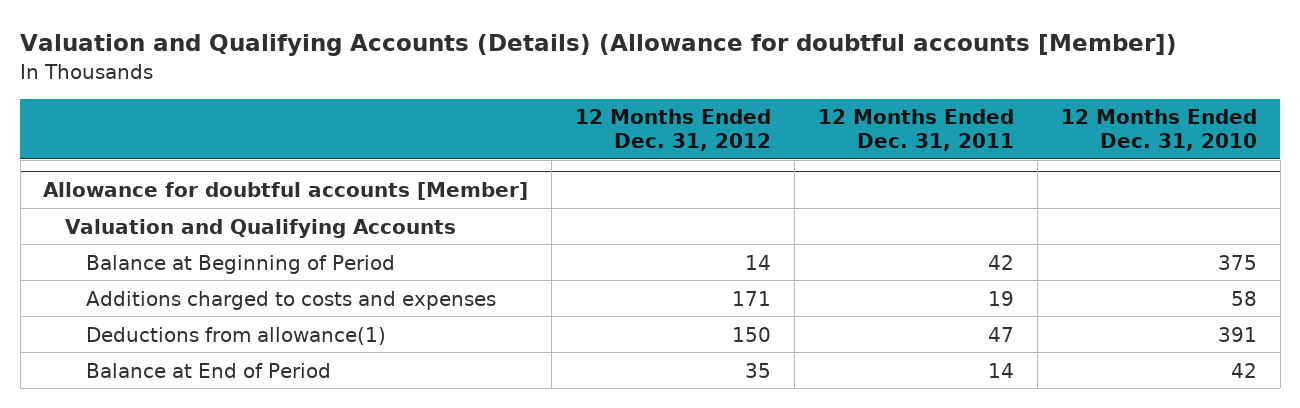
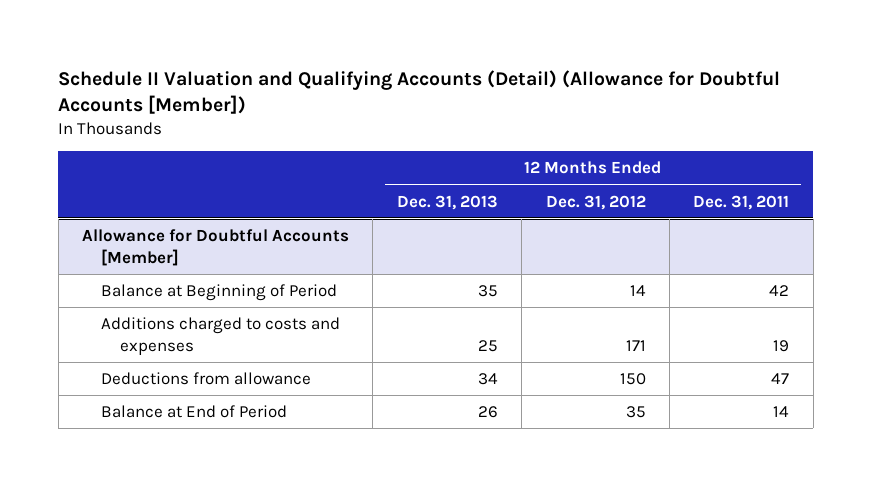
[20,34,1178,57] Valuation and Qualifying Accounts (Details) (Allowance for doubtful accounts [Member]) -> [58,69,781,115] Schedule II Valuation and Qualifying Accounts (Detail) (Allowance for Doubtful Accounts [Member])
[1060,109,1257,151] 12 Months Ended Dec. 31, 2010 -> none
none -> [396,194,498,210] Dec. 31, 2013
[64,218,456,238] Valuation and Qualifying Accounts -> none
[43,182,529,201] Allowance for doubtful accounts [Member] -> [82,229,350,266] Allowance for Doubtful Accounts [Member]
[85,326,386,345] Deductions from allowance(1) -> [101,372,312,386] Deductions from allowance

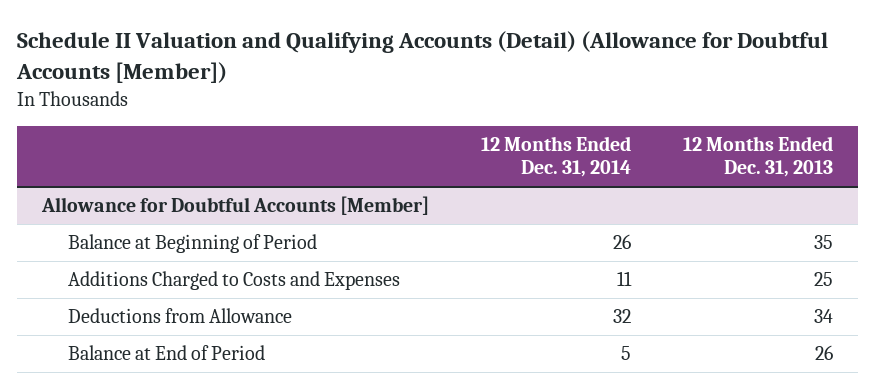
[545,194,646,210] Dec. 31, 2012 -> none
[693,194,790,210] Dec. 31, 2011 -> none
none -> [480,136,631,178] 12 Months Ended Dec. 31, 2014
[101,317,341,355] Additions charged to costs and expenses -> [67,271,400,291] Additions Charged to Costs and Expenses
[101,372,312,386] Deductions from allowance -> [67,308,292,324] Deductions from Allowance

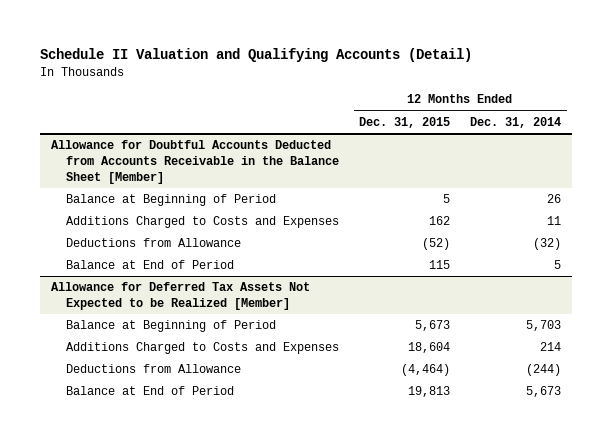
[15,30,828,83] Schedule II Valuation and Qualifying Accounts (Detail) (Allowance for Doubtful Accounts [Member]) -> [40,48,473,63] Schedule II Valuation and Qualifying Accounts (Detail)
[682,136,833,178] 12 Months Ended Dec. 31, 2013 -> none
none -> [359,116,451,128] Dec. 31, 2015
[41,196,430,216] Allowance for Doubtful Accounts [Member] -> none
none -> [50,140,340,184] Allowance for Doubtful Accounts Deducted from Accounts Receivable in the Balance Sheet [Member]
[612,309,631,324] 32 -> [533,238,562,251] (32)
none -> [50,282,310,311] Allowance for Deferred Tax Assets Not Expected to be Realized [Member]
none -> [66,320,277,333] Balance at Beginning of Period
none -> [66,342,340,355] Additions Charged to Costs and Expenses
none -> [66,364,242,374] Deductions from Allowance
none -> [66,386,235,396] Balance at End of Period

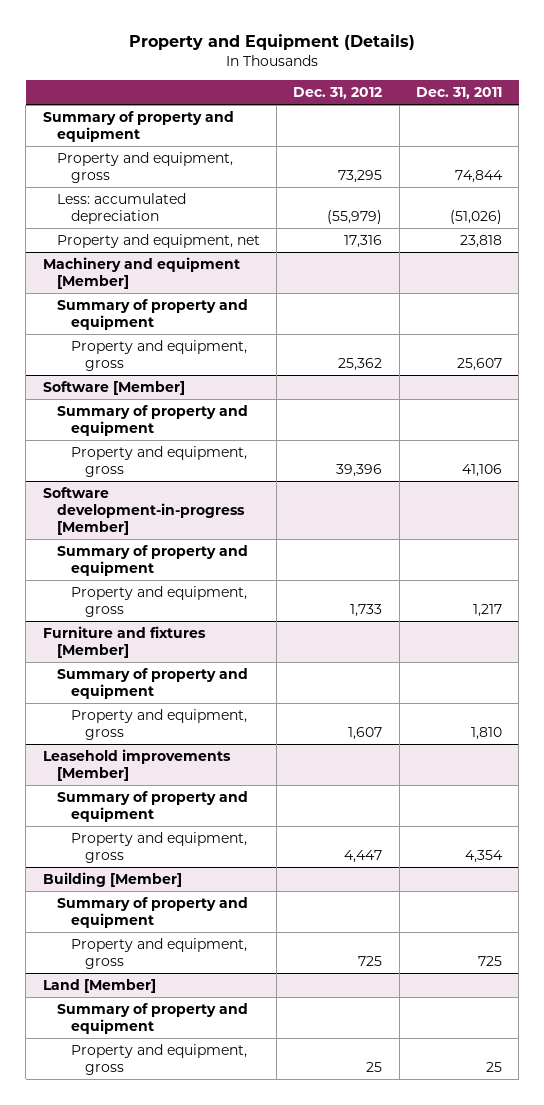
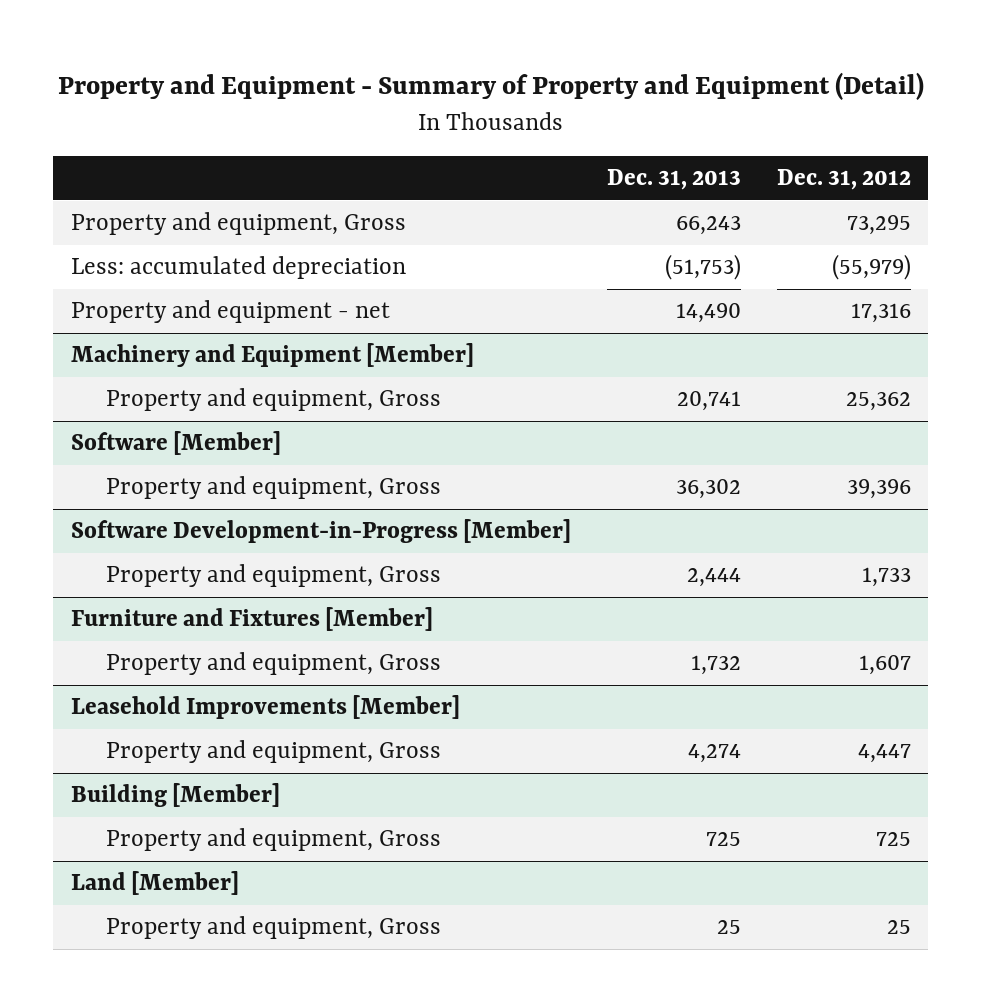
[129,34,416,51] Property and Equipment (Details) -> [57,72,924,101] Property and Equipment - Summary of Property and Equipment (Detail)
[415,87,502,100] Dec. 31, 2011 -> none
none -> [606,169,741,191] Dec. 31, 2013
[42,110,234,143] Summary of property and equipment -> none
[56,151,233,184] Property and equipment, gross -> [71,212,407,236] Property and equipment, Gross
[56,298,248,331] Summary of property and equipment -> none
[56,233,260,248] Property and equipment, net -> [71,300,391,324] Property and equipment - net
[42,256,240,290] Machinery and equipment [Member] -> [71,343,475,368] Machinery and Equipment [Member]
[70,339,247,372] Property and equipment, gross -> [105,388,441,412] Property and equipment, Gross
[56,404,248,437] Summary of property and equipment -> none
[56,544,248,577] Summary of property and equipment -> none
[56,667,248,700] Summary of property and equipment -> none
[56,790,248,823] Summary of property and equipment -> none
[70,445,247,478] Property and equipment, gross -> [105,476,441,500] Property and equipment, Gross
[42,486,245,536] Software development-in-progress [Member] -> [71,519,572,544] Software Development-in-Progress [Member]
[70,585,247,618] Property and equipment, gross -> [105,564,441,588] Property and equipment, Gross
[42,625,206,659] Furniture and fixtures [Member] -> [71,607,434,632] Furniture and Fixtures [Member]
[70,708,247,741] Property and equipment, gross -> [105,652,441,676] Property and equipment, Gross
[42,748,231,782] Leasehold improvements [Member] -> [71,695,461,720] Leasehold Improvements [Member]
[70,831,247,864] Property and equipment, gross -> [105,740,441,764] Property and equipment, Gross
[56,896,248,929] Summary of property and equipment -> none
[70,937,247,970] Property and equipment, gross -> [105,828,441,852] Property and equipment, Gross
[56,1002,248,1035] Summary of property and equipment -> none
[70,1043,247,1076] Property and equipment, gross -> [105,916,441,940] Property and equipment, Gross

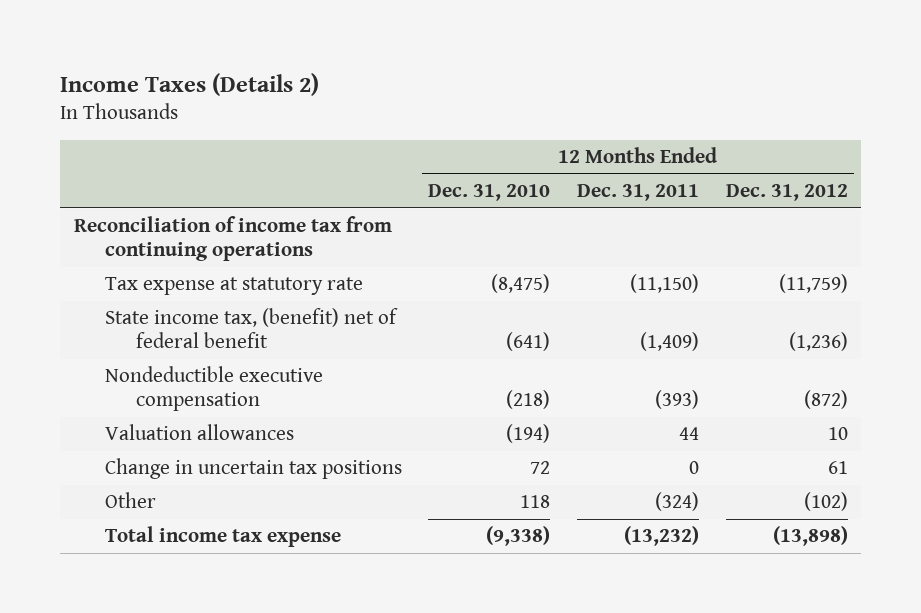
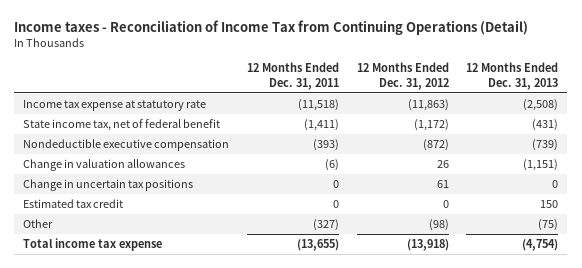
[60,72,320,96] Income Taxes (Details 2) -> [14,19,529,35] Income taxes - Reconciliation of Income Tax from Continuing Operations (Detail)
[428,184,551,202] Dec. 31, 2010 -> none
none -> [466,62,559,90] 12 Months Ended Dec. 31, 2013
[73,216,392,262] Reconciliation of income tax from continuing operations -> none
[104,277,363,296] Tax expense at statutory rate -> [23,100,207,112] Income tax expense at statutory rate
[629,274,699,294] (11,150) -> [298,99,340,112] (11,518)
[778,274,848,294] (11,759) -> [407,99,449,112] (11,863)
[104,308,398,349] State income tax, (benefit) net of federal benefit -> [23,119,221,132] State income tax, net of federal benefit
[639,332,699,352] (1,409) -> [304,119,340,132] (1,411)
[788,332,848,352] (1,236) -> [413,119,449,132] (1,172)
[104,424,294,441] Valuation allowances -> [23,159,186,172] Change in valuation allowances
[678,427,699,441] 44 -> [325,159,340,172] (6)
[827,427,848,441] 10 -> [436,160,449,169] 26
none -> [23,199,124,209] Estimated tax credit
[654,492,699,512] (324) -> [313,219,340,232] (327)
[803,492,848,512] (102) -> [428,219,449,232] (98)
[623,526,699,547] (13,232) -> [297,239,340,252] (13,655)
[772,526,848,547] (13,898) -> [406,239,449,252] (13,918)

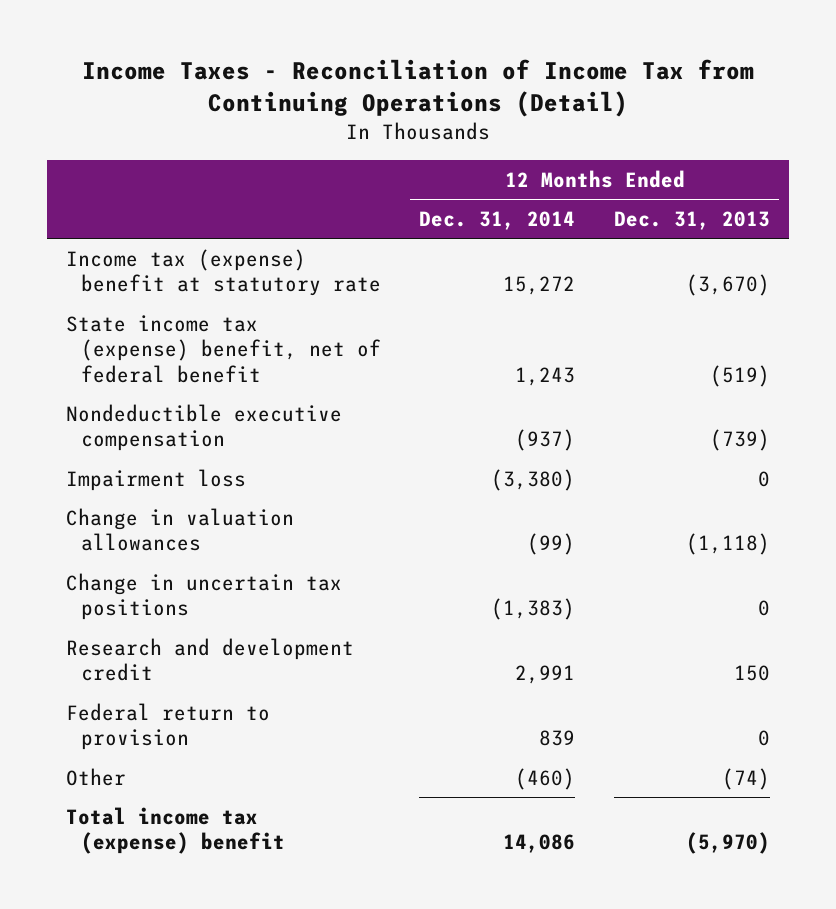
[14,19,529,35] Income taxes - Reconciliation of Income Tax from Continuing Operations (Detail) -> [82,59,755,118] Income Taxes - Reconciliation of Income Tax from Continuing Operations (Detail)
[247,62,340,90] 12 Months Ended Dec. 31, 2011 -> none
[356,62,449,90] 12 Months Ended Dec. 31, 2012 -> none
none -> [419,210,576,230] Dec. 31, 2014
[23,100,207,112] Income tax expense at statutory rate -> [66,248,382,297] Income tax (expense) benefit at statutory rate
[523,99,559,112] (2,508) -> [685,274,770,297] (3,670)
[23,119,221,132] State income tax, net of federal benefit -> [66,314,382,383] State income tax (expense) benefit, net of federal benefit
[532,119,559,132] (431) -> [709,364,770,387] (519)
none -> [66,468,247,491] Impairment loss
[523,159,559,172] (1,151) -> [685,533,770,556] (1,118)
[23,199,124,209] Estimated tax credit -> none
none -> [66,637,355,682] Research and development credit
none -> [66,702,271,751] Federal return to provision
[538,219,559,232] (75) -> [721,767,770,790] (74)
[23,238,163,252] Total income tax expense -> [66,806,286,855] Total income tax (expense) benefit
[522,239,559,252] (4,754) -> [685,832,770,855] (5,970)

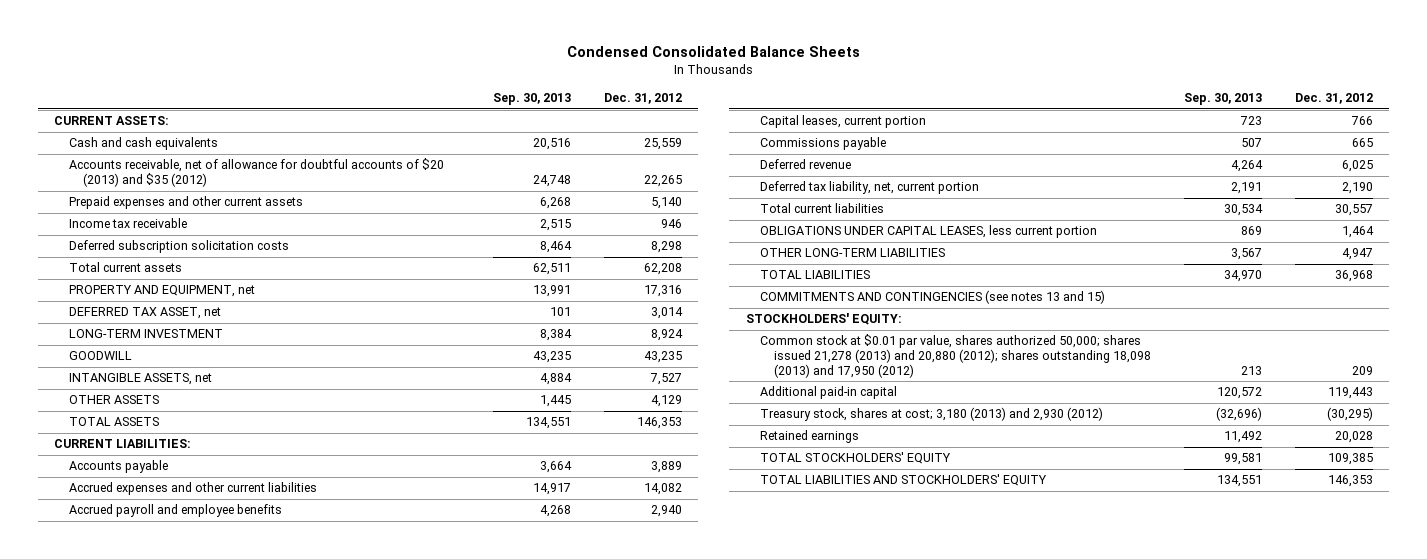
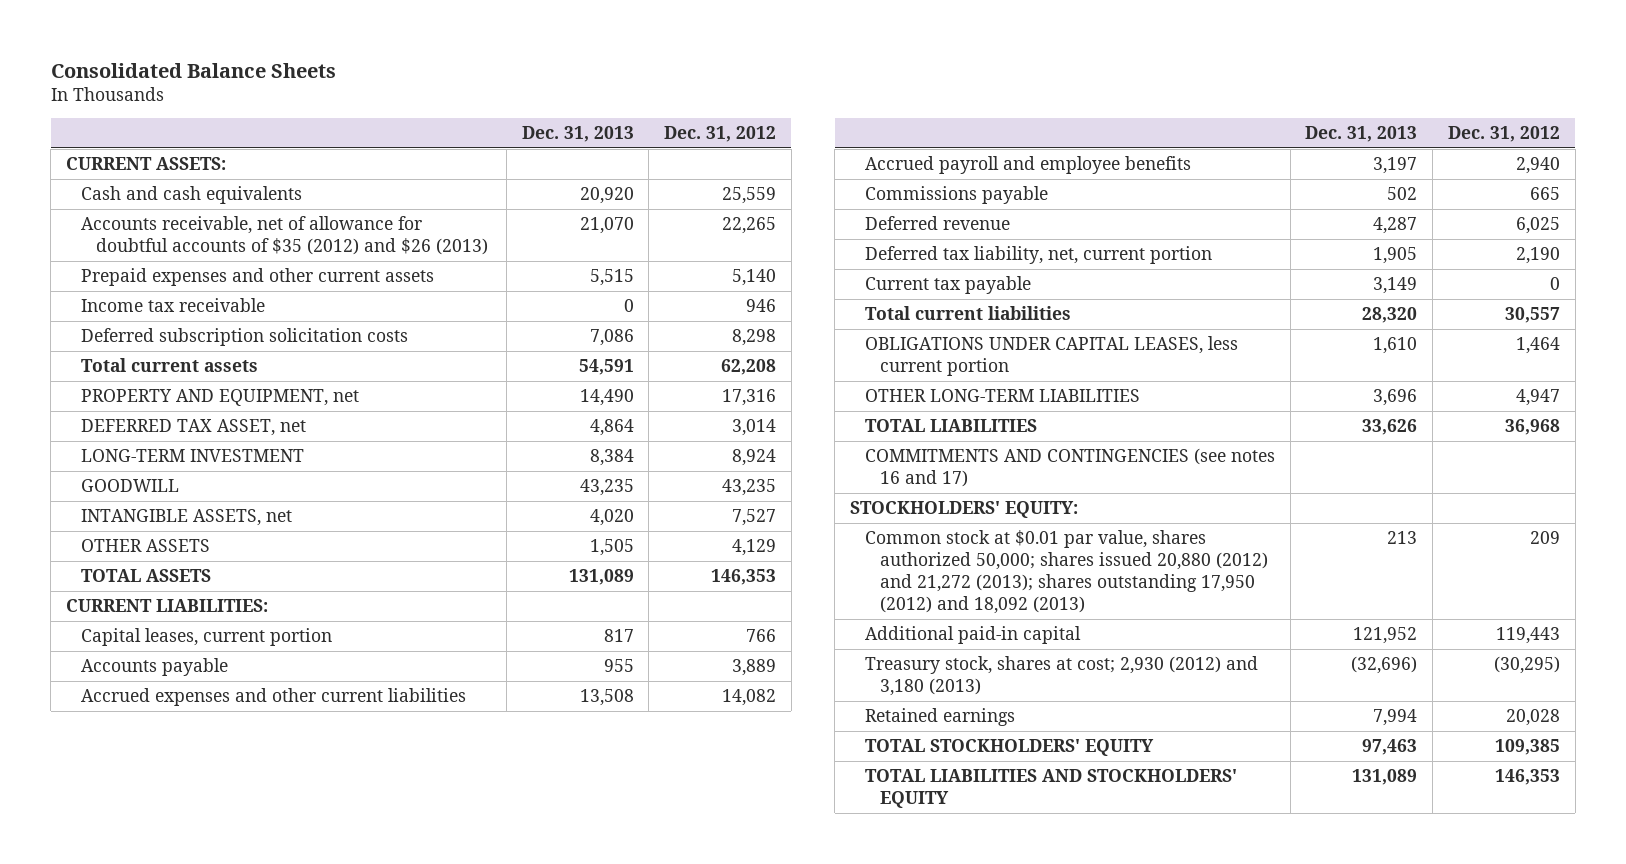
[566,46,860,58] Condensed Consolidated Balance Sheets -> [50,62,336,78] Consolidated Balance Sheets
[492,93,571,106] Sep. 30, 2013 -> none
none -> [521,126,634,143] Dec. 31, 2013
[68,158,444,188] Accounts receivable, net of allowance for doubtful accounts of $20 (2013) and $35 (2012) -> [81,216,489,256] Accounts receivable, net of allowance for doubtful accounts of $35 (2012) and $26 (2013)
[759,115,926,129] Capital leases, current portion -> [81,628,333,647] Capital leases, current portion
none -> [865,276,1032,295] Current tax payable
[759,290,1105,305] COMMITMENTS AND CONTINGENCIES (see notes 13 and 15) -> [865,448,1276,488] COMMITMENTS AND CONTINGENCIES (see notes 16 and 17)
[759,334,1152,378] Common stock at $0.01 par value, shares authorized 50,000; shares issued 21,278 (2013) and 20,880 (2012); shares outstanding 18,098 (2013) and 17,950 (2012) -> [865,530,1269,615] Common stock at $0.01 par value, shares authorized 50,000; shares issued 20,880 (2012) and 21,272 (2013); shares outstanding 17,950 (2012) and 18,092 (2013)
[759,407,1103,422] Treasury stock, shares at cost; 3,180 (2013) and 2,930 (2012) -> [865,656,1259,697] Treasury stock, shares at cost; 2,930 (2012) and 3,180 (2013)

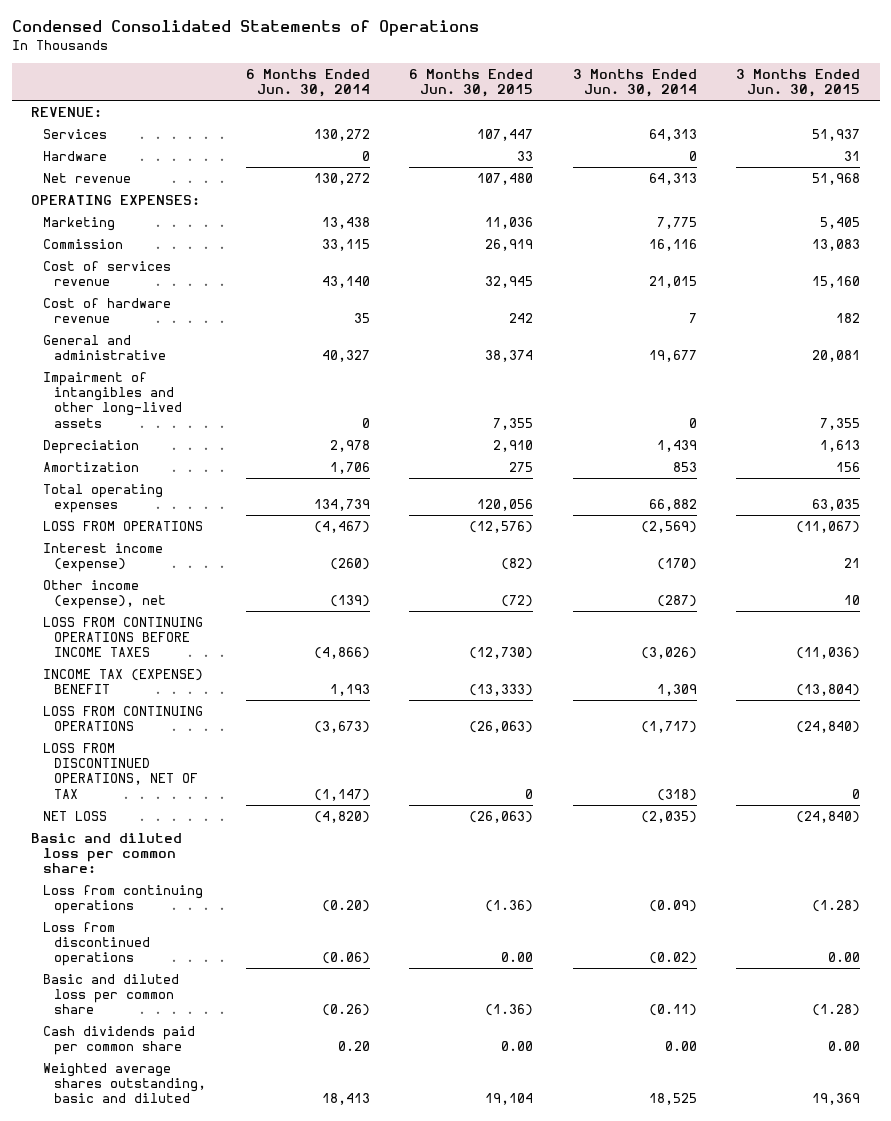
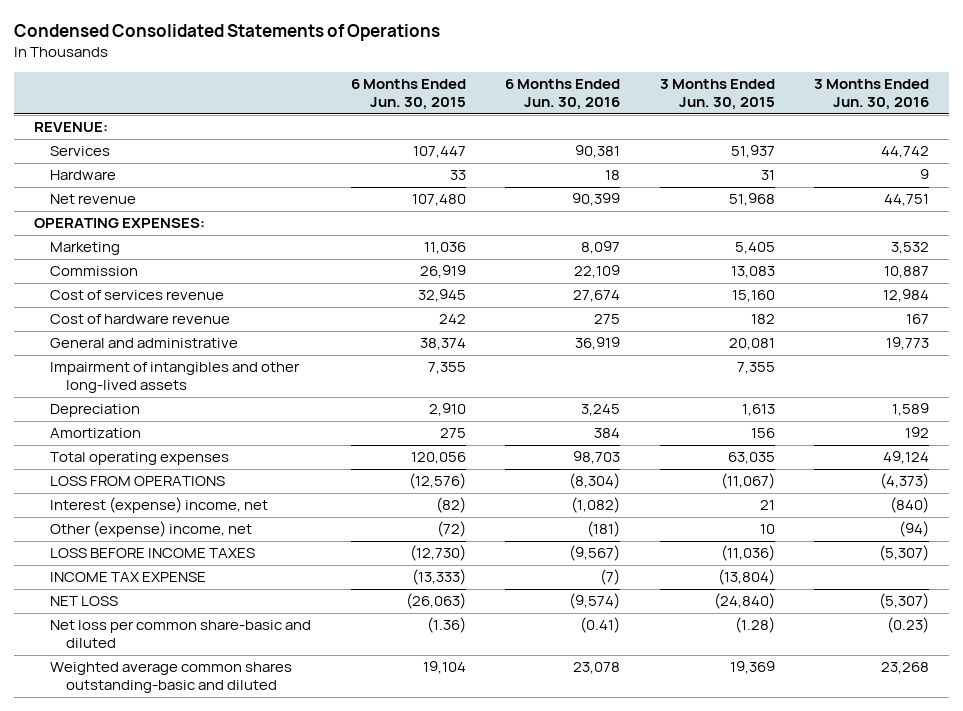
[245,69,370,98] 6 Months Ended Jun. 30, 2014 -> none
[572,69,697,98] 3 Months Ended Jun. 30, 2014 -> none
none -> [505,79,621,111] 6 Months Ended Jun. 30, 2016
none -> [814,79,930,111] 3 Months Ended Jun. 30, 2016
[42,706,203,732] LOSS FROM CONTINUING OPERATIONS -> none
[42,743,199,799] LOSS FROM DISCONTINUED OPERATIONS, NET OF TAX -> none
[42,543,163,573] Interest income (expense) -> [50,497,269,514] Interest (expense) income, net
[42,580,167,610] Other income (expense), net -> [50,521,253,538] Other (expense) income, net
[42,617,203,658] LOSS FROM CONTINUING OPERATIONS BEFORE INCOME TAXES -> [50,548,256,559] LOSS BEFORE INCOME TAXES
[42,669,203,695] INCOME TAX (EXPENSE) BENEFIT -> [50,572,207,583] INCOME TAX EXPENSE
[31,833,183,874] Basic and diluted loss per common share: -> none
[42,885,203,915] Loss from continuing operations -> none
[42,922,151,967] Loss from discontinued operations -> none
[42,1026,195,1056] Cash dividends paid per common share -> none
[42,974,179,1015] Basic and diluted loss per common share -> [50,620,312,649] Net loss per common share-basic and diluted
[42,1063,207,1104] Weighted average shares outstanding, basic and diluted -> [50,662,293,694] Weighted average common shares outstanding-basic and diluted

